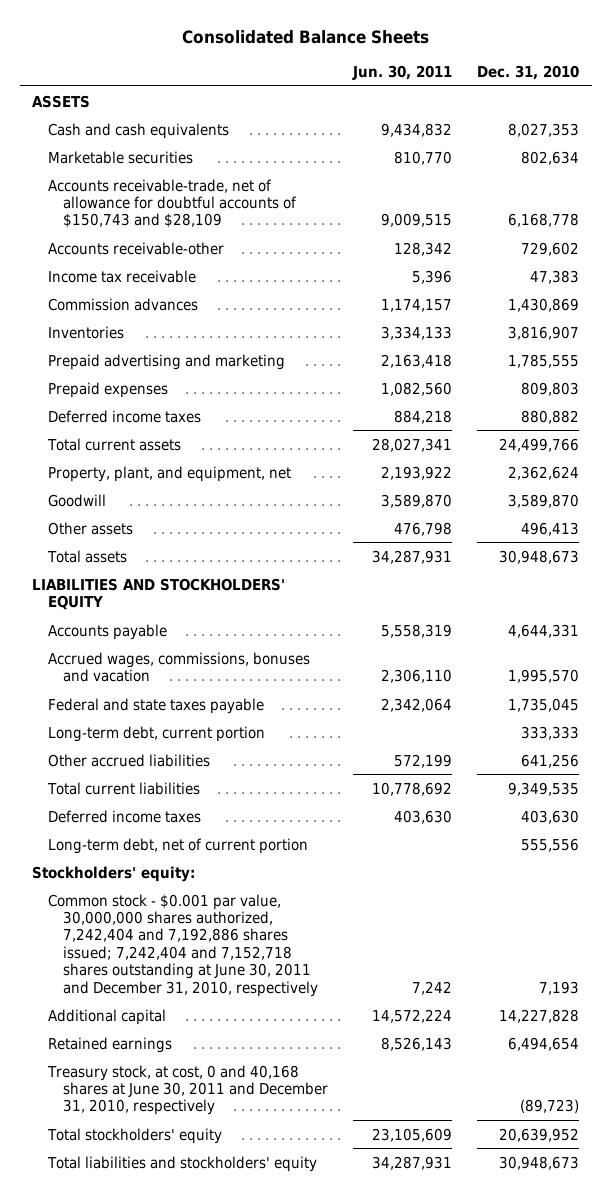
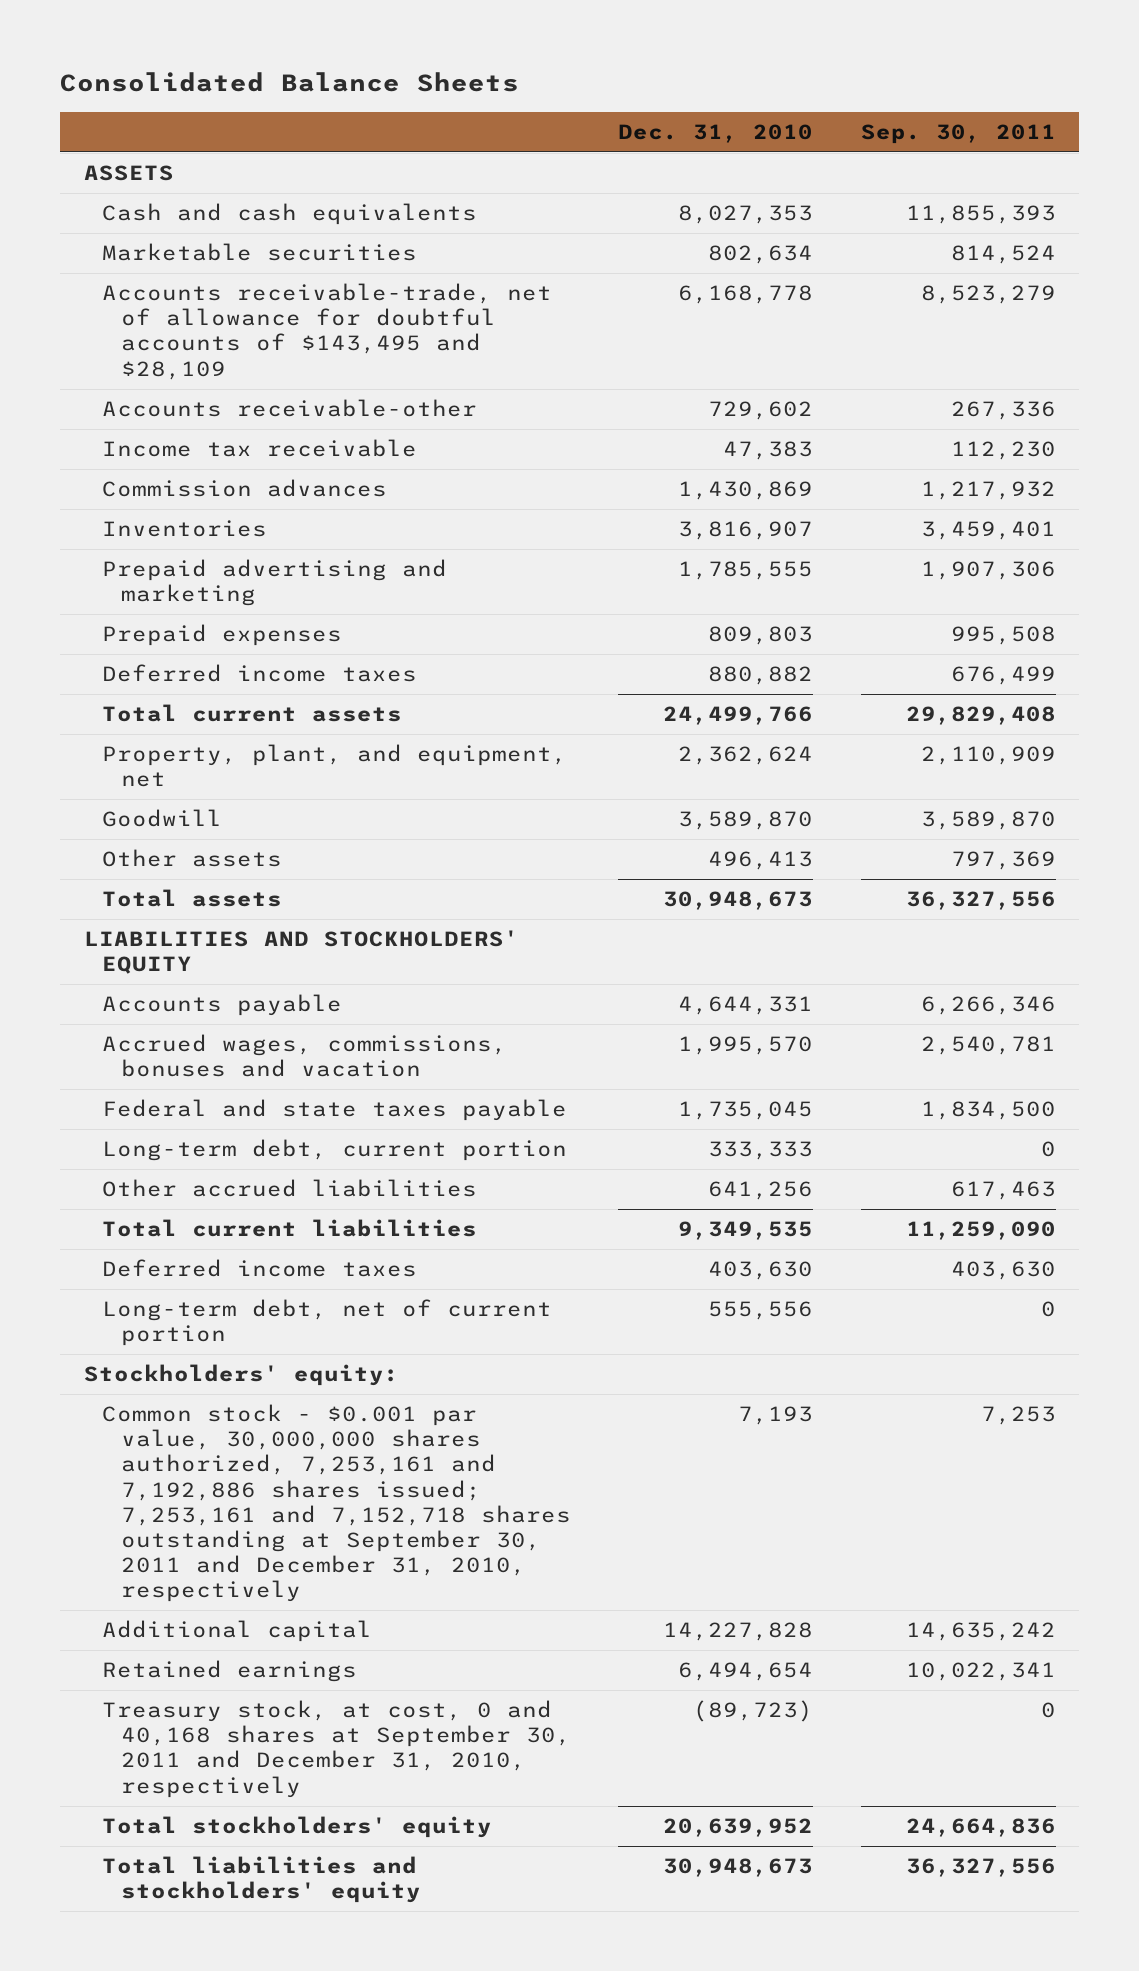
[352,65,453,81] Jun. 30, 2011 -> none
none -> [860,123,1056,144] Sep. 30, 2011
[47,178,298,229] Accounts receivable-trade, net of allowance for doubtful accounts of $150,743 and $28,109 -> [102,283,553,380] Accounts receivable-trade, net of allowance for doubtful accounts of $143,495 and $28,109
[47,893,319,997] Common stock - $0.001 par value, 30,000,000 shares authorized, 7,242,404 and 7,192,886 shares issued; 7,242,404 and 7,152,718 shares outstanding at June 30, 2011 and December 31, 2010, respectively -> [102,1404,571,1603] Common stock - $0.001 par value, 30,000,000 shares authorized, 7,253,161 and 7,192,886 shares issued; 7,253,161 and 7,152,718 shares outstanding at September 30, 2011 and December 31, 2010, respectively
[46,1064,329,1116] Treasury stock, at cost, 0 and 40,168 shares at June 30, 2011 and December 31, 2010, respectively -> [102,1700,571,1798] Treasury stock, at cost, 0 and 40,168 shares at September 30, 2011 and December 31, 2010, respectively

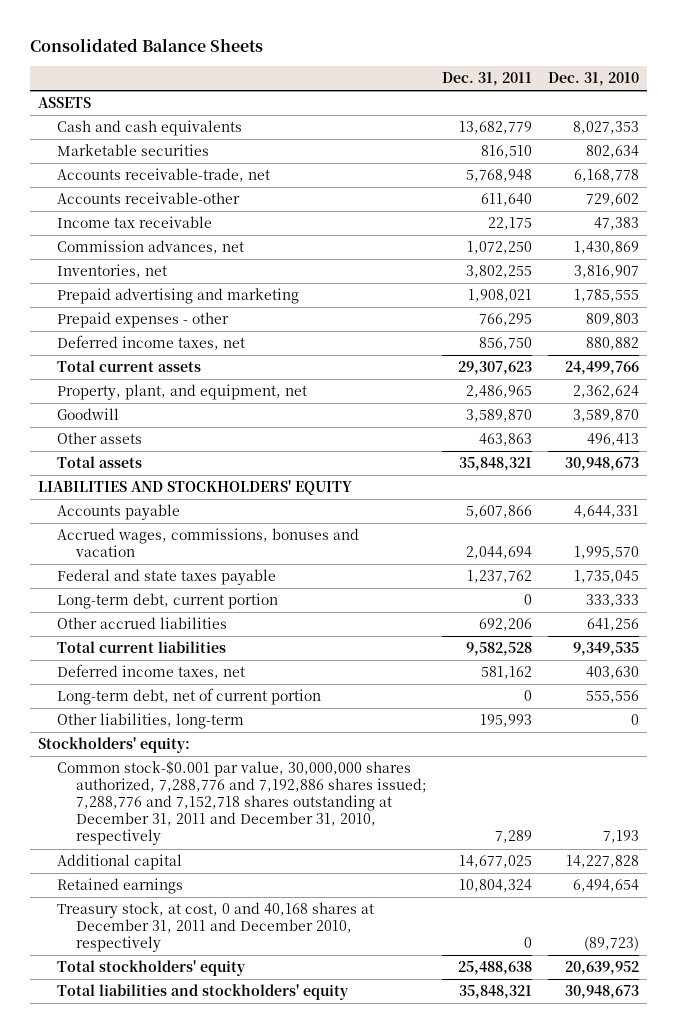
[860,123,1056,144] Sep. 30, 2011 -> none
none -> [442,72,533,87] Dec. 31, 2011
[102,283,553,380] Accounts receivable-trade, net of allowance for doubtful accounts of $143,495 and $28,109 -> [56,168,270,183] Accounts receivable-trade, net
[102,479,388,498] Commission advances -> [56,240,244,255] Commission advances, net
[102,520,268,538] Inventories -> [56,264,167,279] Inventories, net
[102,624,343,647] Prepaid expenses -> [56,312,229,329] Prepaid expenses - other
[102,664,418,683] Deferred income taxes -> [56,335,245,351] Deferred income taxes, net
[102,1259,418,1278] Deferred income taxes -> [56,664,245,680] Deferred income taxes, net
none -> [56,713,244,730] Other liabilities, long-term
[102,1404,571,1603] Common stock - $0.001 par value, 30,000,000 shares authorized, 7,253,161 and 7,192,886 shares issued; 7,253,161 and 7,152,718 shares outstanding at September 30, 2011 and December 31, 2010, respectively -> [56,761,427,846] Common stock-$0.001 par value, 30,000,000 shares authorized, 7,288,776 and 7,192,886 shares issued; 7,288,776 and 7,152,718 shares outstanding at December 31, 2011 and December 31, 2010, respectively
[102,1700,571,1798] Treasury stock, at cost, 0 and 40,168 shares at September 30, 2011 and December 31, 2010, respectively -> [56,902,374,953] Treasury stock, at cost, 0 and 40,168 shares at December 31, 2011 and December 2010, respectively

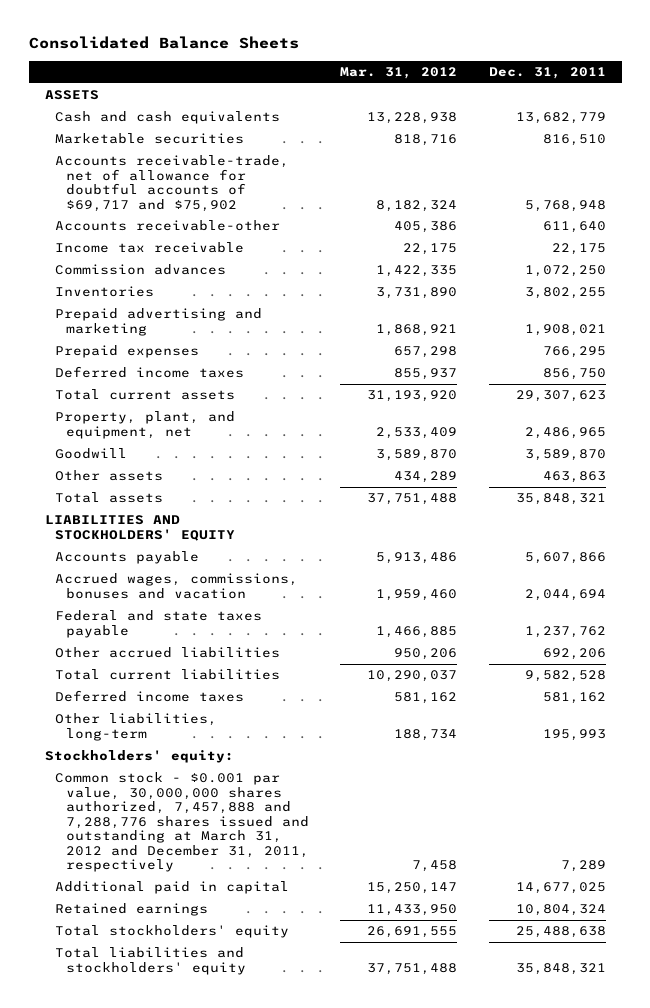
[548,72,640,87] Dec. 31, 2010 -> none
none -> [340,66,458,79] Mar. 31, 2012
[56,168,270,183] Accounts receivable-trade, net -> [55,155,290,212] Accounts receivable-trade, net of allowance for doubtful accounts of $69,717 and $75,902
[56,240,244,255] Commission advances, net -> [55,264,227,276] Commission advances
[56,264,167,279] Inventories, net -> [55,286,155,298] Inventories
[56,312,229,329] Prepaid expenses - other -> [55,345,200,359] Prepaid expenses
[56,335,245,351] Deferred income taxes, net -> [55,366,245,379] Deferred income taxes
[56,593,278,610] Long-term debt, current portion -> none
[56,688,321,706] Long-term debt, net of current portion -> none
[56,664,245,680] Deferred income taxes, net -> [55,690,245,703] Deferred income taxes
[56,761,427,846] Common stock-$0.001 par value, 30,000,000 shares authorized, 7,288,776 and 7,192,886 shares issued; 7,288,776 and 7,152,718 shares outstanding at December 31, 2011 and December 31, 2010, respectively -> [55,772,309,873] Common stock - $0.001 par value, 30,000,000 shares authorized, 7,457,888 and 7,288,776 shares issued and outstanding at March 31, 2012 and December 31, 2011, respectively
[56,854,182,871] Additional capital -> [55,881,290,895] Additional paid in capital
[56,902,374,953] Treasury stock, at cost, 0 and 40,168 shares at December 31, 2011 and December 2010, respectively -> none

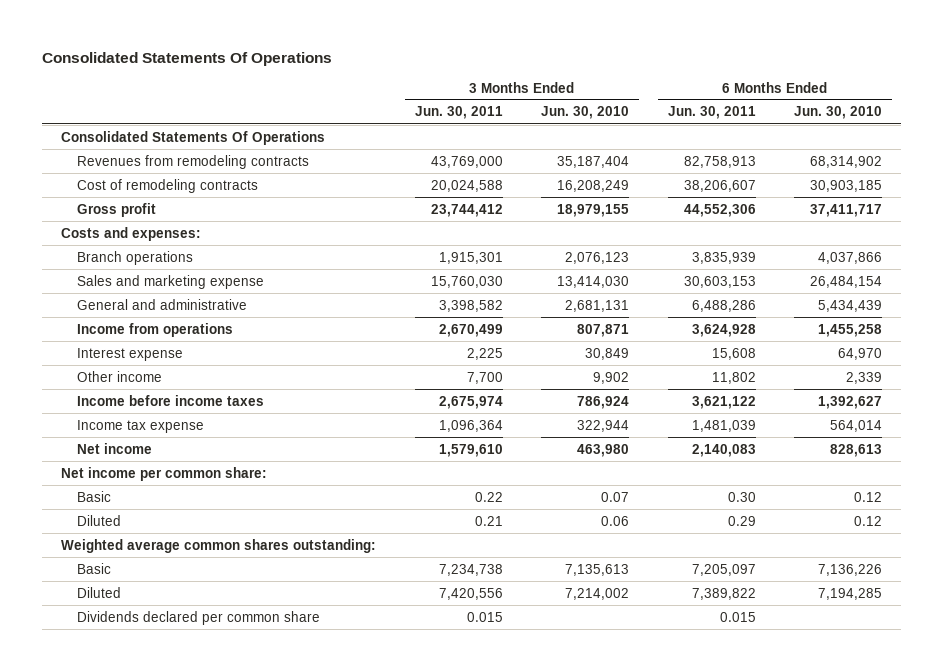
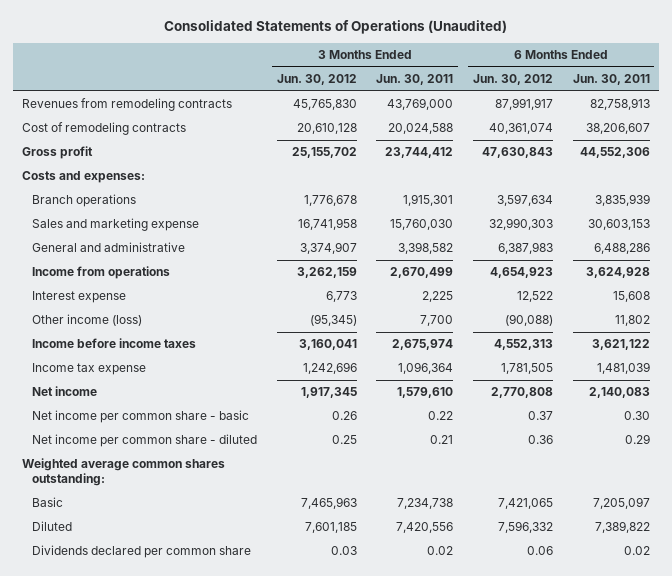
[41,51,332,66] Consolidated Statements Of Operations -> [163,19,507,34] Consolidated Statements of Operations (Unaudited)
[541,106,630,120] Jun. 30, 2010 -> none
[794,106,883,120] Jun. 30, 2010 -> none
none -> [276,74,357,86] Jun. 30, 2012
none -> [472,74,553,86] Jun. 30, 2012
[61,130,326,145] Consolidated Statements Of Operations -> none
[77,370,163,382] Other income -> [32,314,143,327] Other income (loss)
[61,466,268,481] Net income per common share: -> none
[77,490,112,502] Basic -> [32,410,250,424] Net income per common share - basic
[77,514,122,526] Diluted -> [32,434,258,448] Net income per common share - diluted
[466,611,503,622] 0.015 -> [427,546,454,556] 0.02
[719,611,756,622] 0.015 -> [623,546,650,556] 0.02

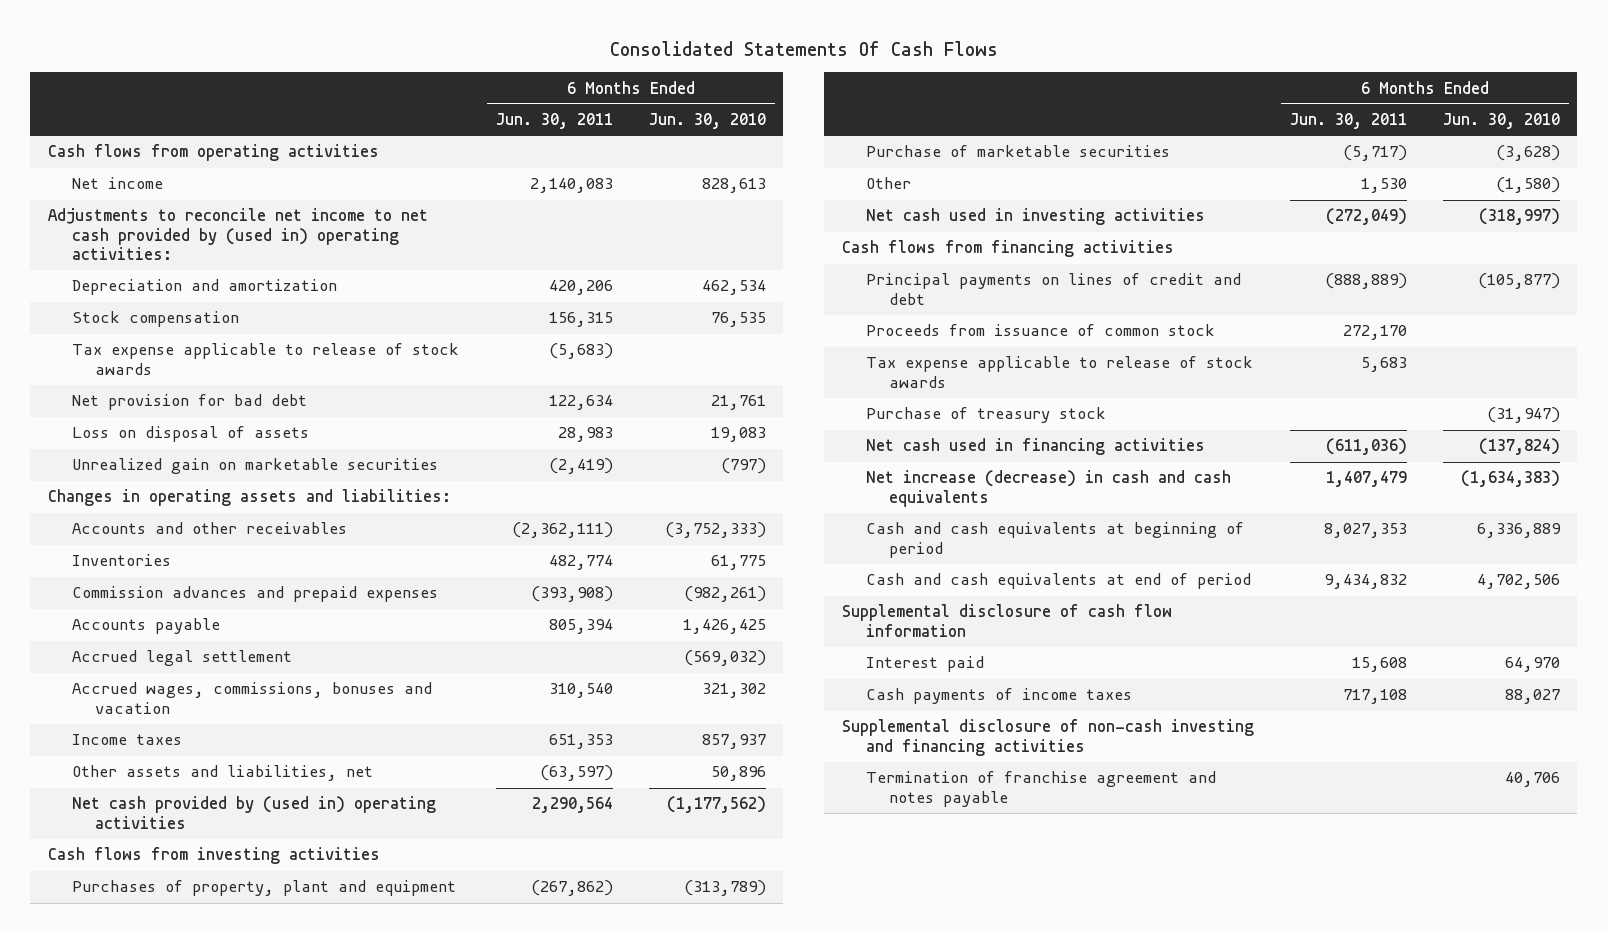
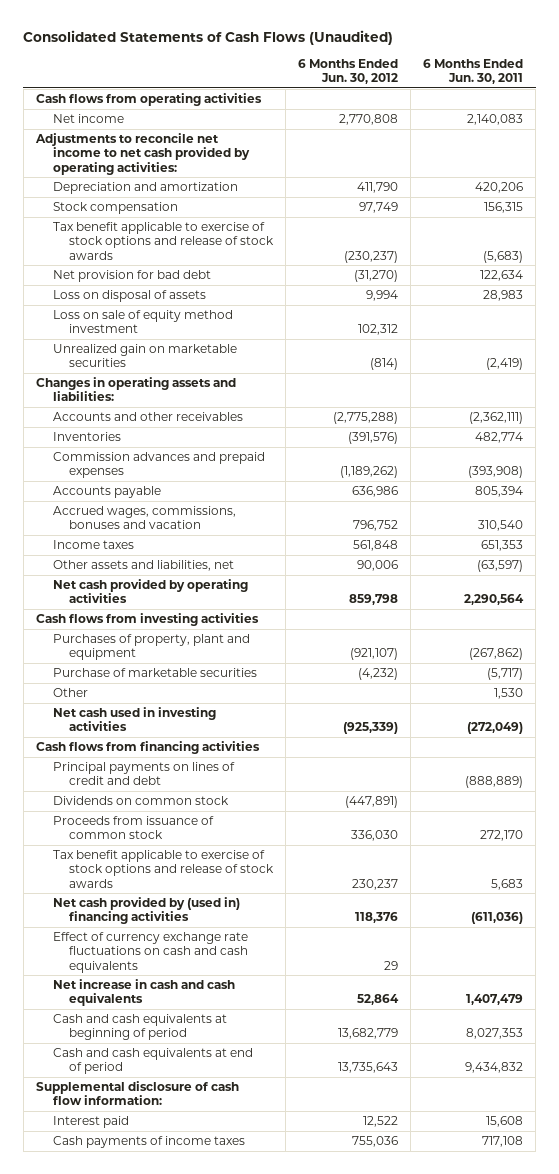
[609,40,998,56] Consolidated Statements Of Cash Flows -> [23,29,394,45] Consolidated Statements of Cash Flows (Unaudited)
[648,113,766,130] Jun. 30, 2010 -> none
none -> [298,58,399,84] 6 Months Ended Jun. 30, 2012
[48,208,429,261] Adjustments to reconcile net income to net cash provided by (used in) operating activities: -> [34,133,250,175] Adjustments to reconcile net income to net cash provided by operating activities:
[71,343,459,375] Tax expense applicable to release of stock awards -> [52,222,275,260] Tax benefit applicable to exercise of stock options and release of stock awards
none -> [52,310,233,334] Loss on sale of equity method investment
[71,650,292,667] Accrued legal settlement -> none
[71,796,436,829] Net cash provided by (used in) operating activities -> [52,579,248,604] Net cash provided by operating activities
none -> [52,796,229,806] Dividends on common stock
[865,407,1106,424] Purchase of treasury stock -> none
[865,356,1253,388] Tax expense applicable to release of stock awards -> [52,850,275,888] Tax benefit applicable to exercise of stock options and release of stock awards
[865,438,1205,456] Net cash used in financing activities -> [52,897,240,925] Net cash provided by (used in) financing activities
none -> [52,932,249,973] Effect of currency exchange rate fluctuations on cash and cash equivalents
[865,470,1231,507] Net increase (decrease) in cash and cash equivalents -> [52,979,235,1007] Net increase in cash and cash equivalents
[842,604,1173,637] Supplemental disclosure of cash flow information -> [35,1081,239,1106] Supplemental disclosure of cash flow information:
[842,719,1255,756] Supplemental disclosure of non-cash investing and financing activities -> none
[865,771,1216,807] Termination of franchise agreement and notes payable -> none

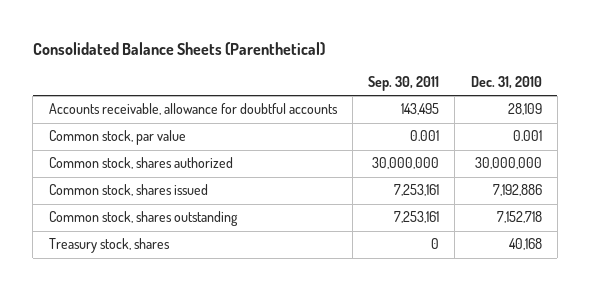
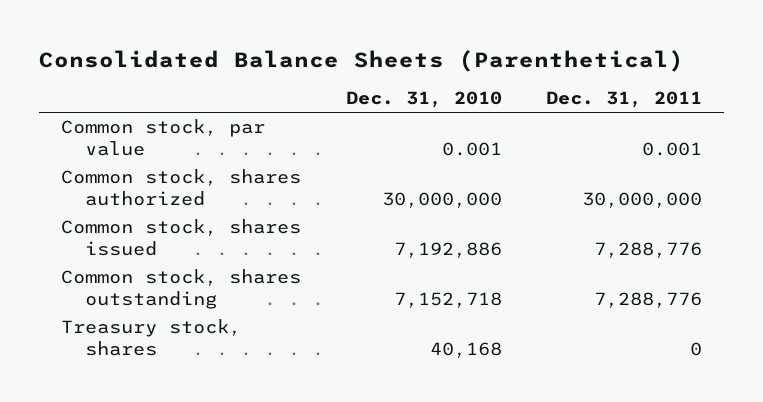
[368,76,440,92] Sep. 30, 2011 -> none
none -> [546,91,703,109] Dec. 31, 2011
[48,103,338,116] Accounts receivable, allowance for doubtful accounts -> none

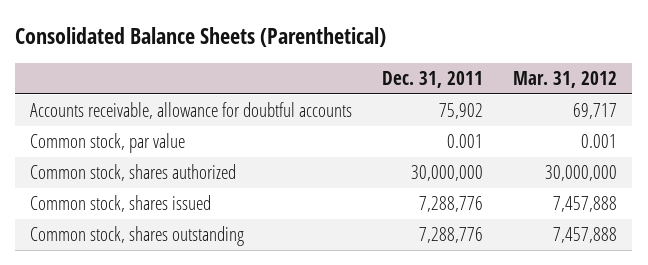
[345,91,502,109] Dec. 31, 2010 -> none
none -> [513,70,618,88] Mar. 31, 2012
none -> [30,102,353,120] Accounts receivable, allowance for doubtful accounts
[61,319,242,357] Treasury stock, shares -> none

